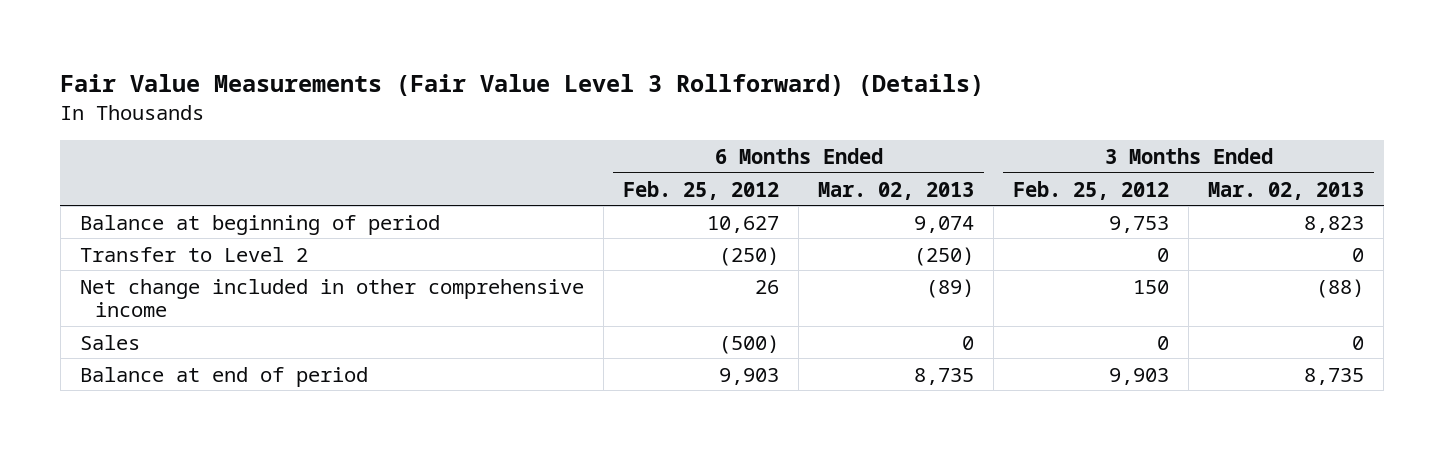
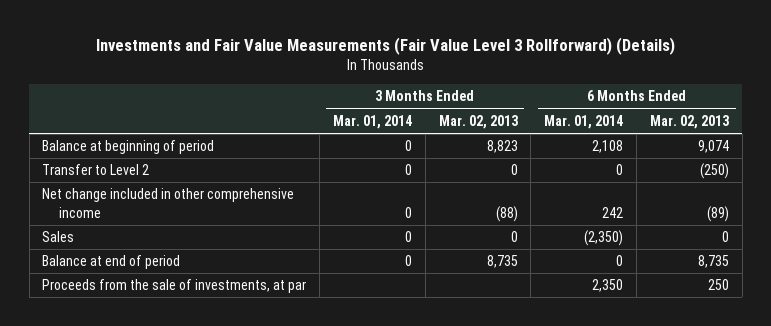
[60,74,985,97] Fair Value Measurements (Fair Value Level 3 Rollforward) (Details) -> [95,37,675,56] Investments and Fair Value Measurements (Fair Value Level 3 Rollforward) (Details)
[622,180,779,200] Feb. 25, 2012 -> none
[1013,180,1170,200] Feb. 25, 2012 -> none
none -> [333,114,413,129] Mar. 01, 2014
none -> [544,114,624,129] Mar. 01, 2014
none -> [42,279,307,294] Proceeds from the sale of investments, at par

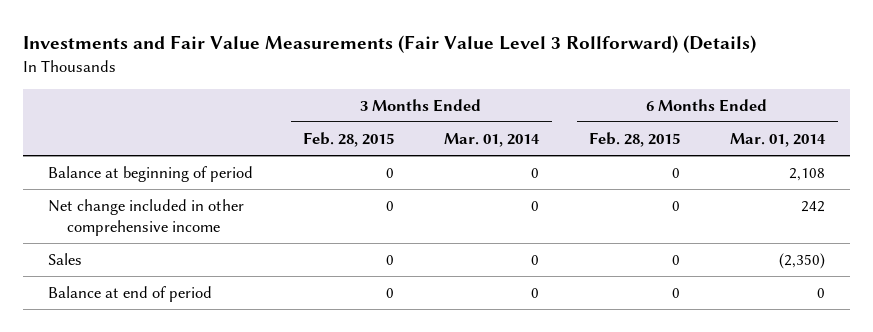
[438,114,518,129] Mar. 02, 2013 -> none
[649,114,729,129] Mar. 02, 2013 -> none
none -> [303,132,395,148] Feb. 28, 2015
none -> [589,132,681,148] Feb. 28, 2015
[42,164,150,176] Transfer to Level 2 -> none
[42,279,307,294] Proceeds from the sale of investments, at par -> none

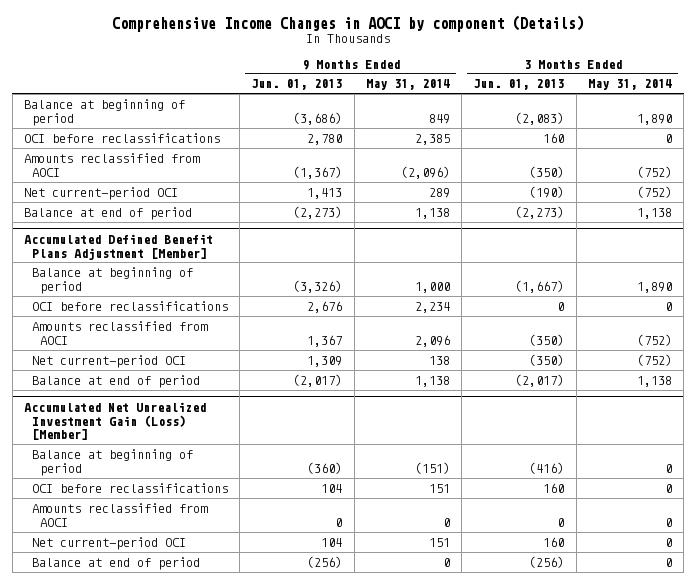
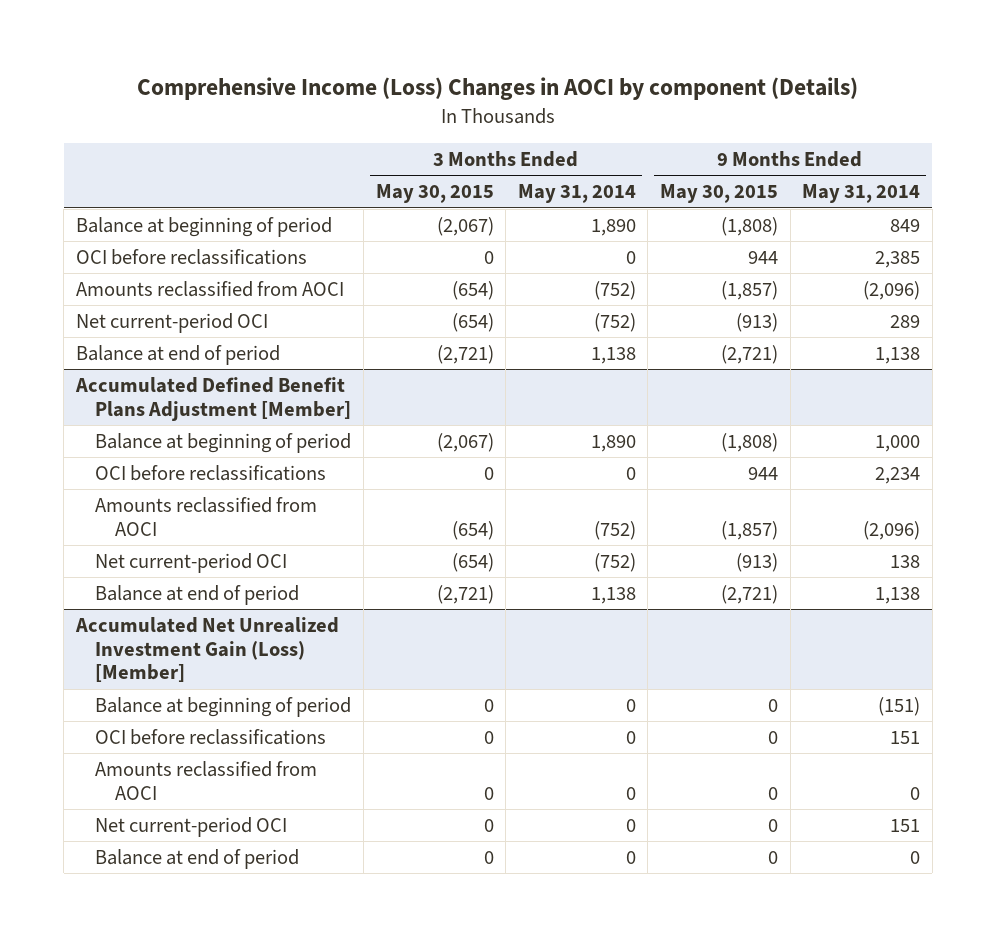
[111,14,584,32] Comprehensive Income Changes in AOCI by component (Details) -> [136,77,858,101] Comprehensive Income (Loss) Changes in AOCI by component (Details)
[251,79,343,91] Jun. 01, 2013 -> none
[473,79,565,91] Jun. 01, 2013 -> none
none -> [375,184,494,204] May 30, 2015
none -> [659,184,778,204] May 30, 2015
[414,334,450,347] 2,096 -> [863,520,921,540] (2,096)

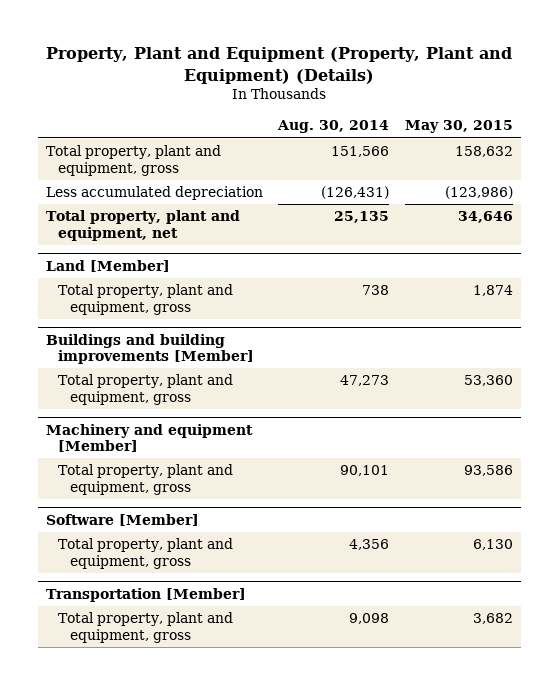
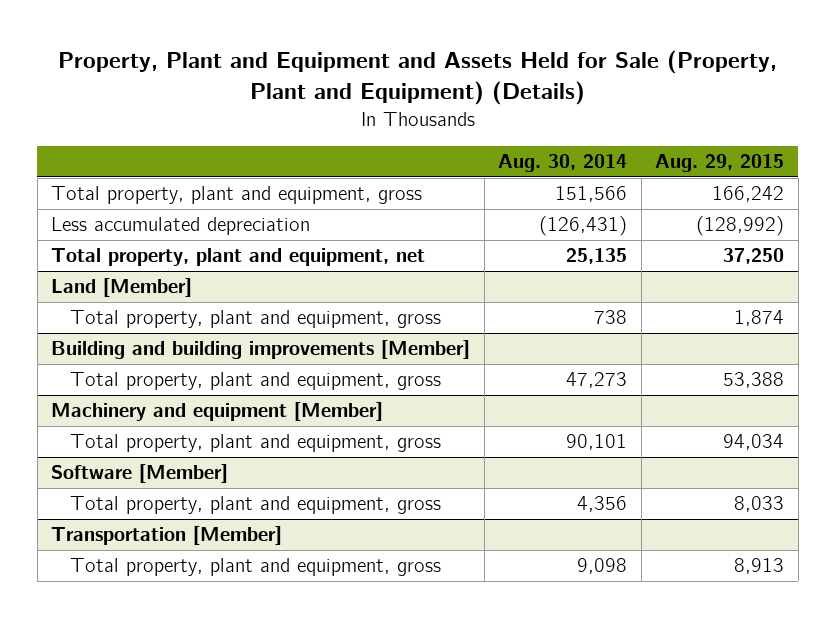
[46,47,513,84] Property, Plant and Equipment (Property, Plant and Equipment) (Details) -> [57,50,777,106] Property, Plant and Equipment and Assets Held for Sale (Property, Plant and Equipment) (Details)
[405,120,514,134] May 30, 2015 -> none
none -> [655,154,785,173] Aug. 29, 2015
[45,333,255,365] Buildings and building improvements [Member] -> [51,340,471,360] Building and building improvements [Member]

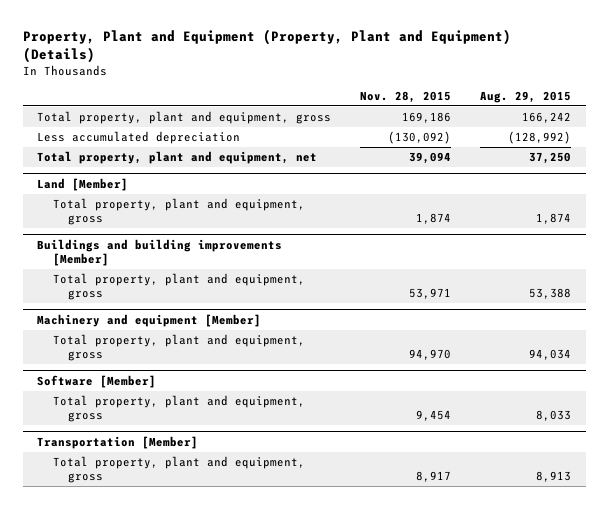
[57,50,777,106] Property, Plant and Equipment and Assets Held for Sale (Property, Plant and Equipment) (Details) -> [22,28,511,63] Property, Plant and Equipment (Property, Plant and Equipment) (Details)
[498,154,628,173] Aug. 30, 2014 -> none
none -> [360,90,452,103] Nov. 28, 2015
[51,340,471,360] Building and building improvements [Member] -> [37,238,283,266] Buildings and building improvements [Member]

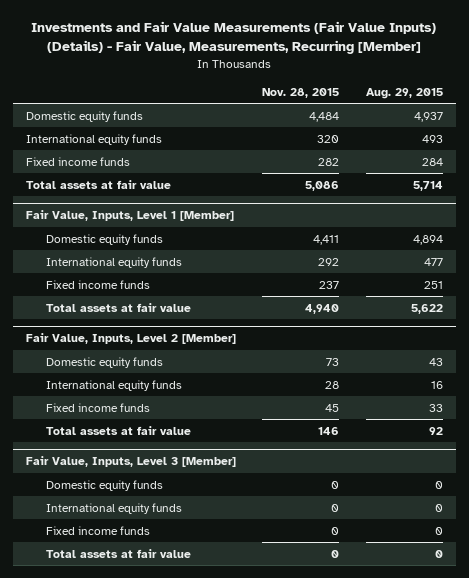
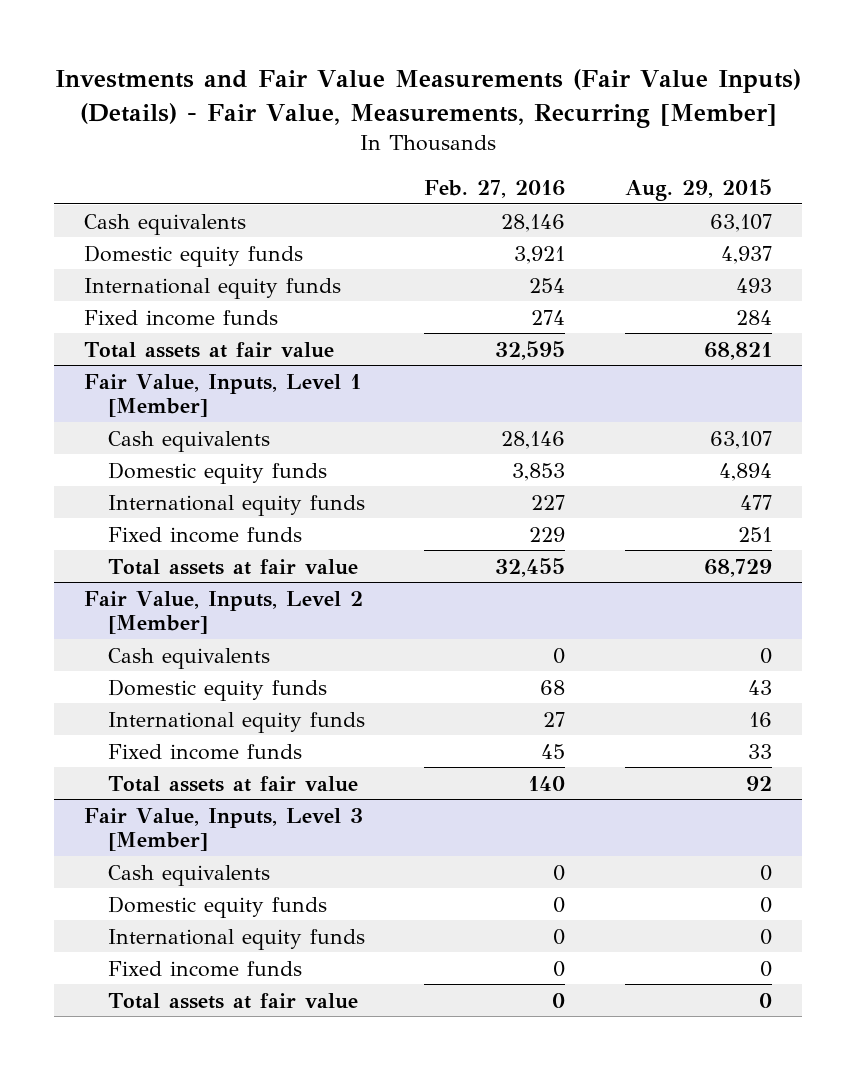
[262,87,340,98] Nov. 28, 2015 -> none
none -> [424,179,566,198] Feb. 27, 2016
none -> [83,213,246,235] Cash equivalents
[412,180,443,191] 5,714 -> [704,341,773,360] 68,821
none -> [107,430,270,452] Cash equivalents
[410,303,443,314] 5,622 -> [704,558,773,577] 68,729
none -> [107,647,270,669] Cash equivalents
none -> [107,864,270,886] Cash equivalents

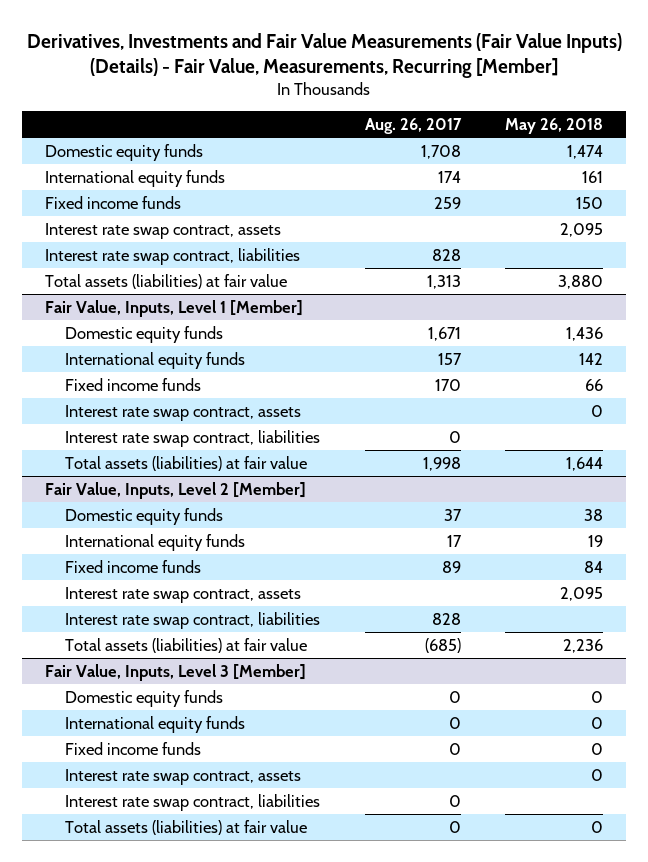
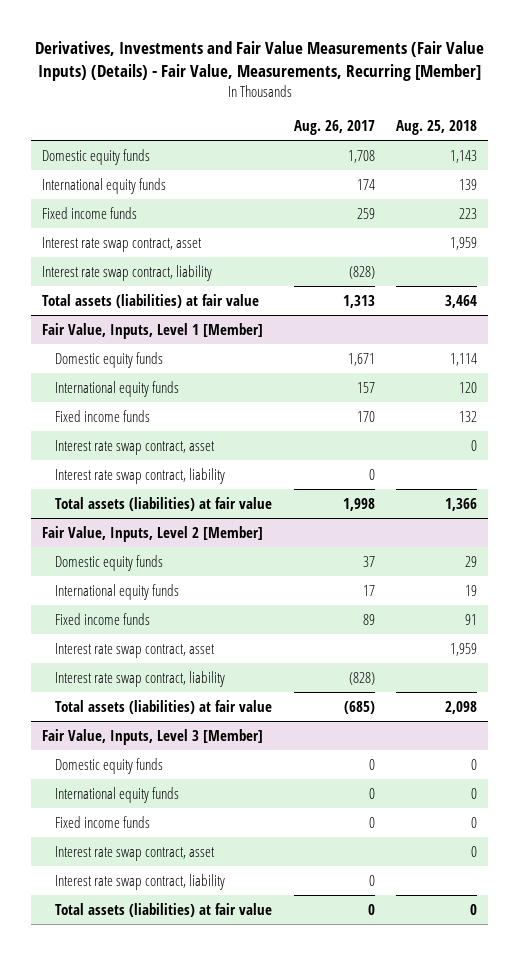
[505,118,604,135] May 26, 2018 -> none
none -> [396,120,478,136] Aug. 25, 2018
[44,222,281,239] Interest rate swap contract, assets -> [41,236,202,252] Interest rate swap contract, asset
[44,247,300,265] Interest rate swap contract, liabilities -> [41,264,212,281] Interest rate swap contract, liability
[431,248,461,261] 828 -> [348,265,375,279] (828)
[64,404,301,421] Interest rate swap contract, assets -> [55,439,216,455] Interest rate swap contract, asset
[64,429,320,447] Interest rate swap contract, liabilities -> [55,467,226,484] Interest rate swap contract, liability
[64,586,301,603] Interest rate swap contract, assets -> [55,642,216,658] Interest rate swap contract, asset
[64,611,320,629] Interest rate swap contract, liabilities -> [55,670,226,687] Interest rate swap contract, liability
[431,612,461,625] 828 -> [348,671,375,685] (828)
[64,768,301,785] Interest rate swap contract, assets -> [55,845,216,861] Interest rate swap contract, asset
[64,793,320,811] Interest rate swap contract, liabilities -> [55,873,226,890] Interest rate swap contract, liability

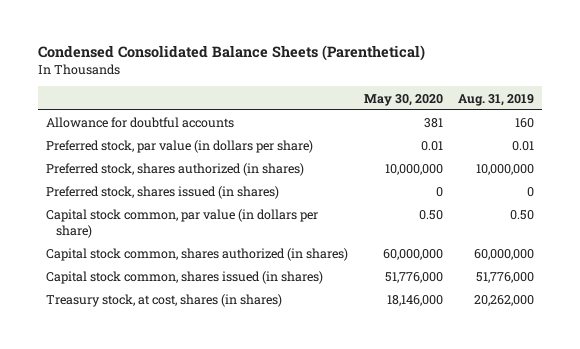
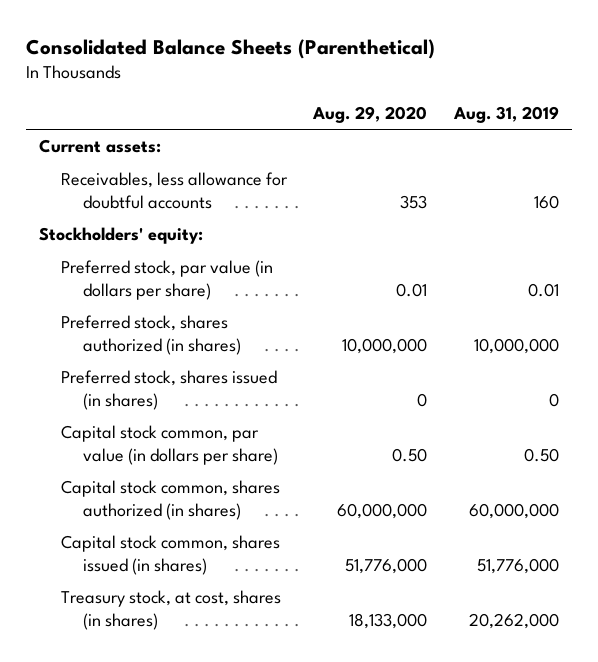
[37,45,425,62] Condensed Consolidated Balance Sheets (Parenthetical) -> [25,38,435,59] Consolidated Balance Sheets (Parenthetical)
[363,93,443,106] May 30, 2020 -> none
none -> [312,105,428,123] Aug. 29, 2020
none -> [38,139,161,154] Current assets:
[45,117,234,129] Allowance for doubtful accounts -> [60,172,288,209] Receivables, less allowance for doubtful accounts
none -> [38,227,203,245] Stockholders' equity:

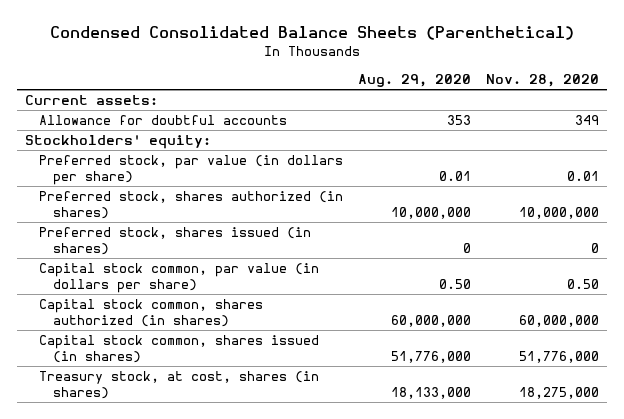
[25,38,435,59] Consolidated Balance Sheets (Parenthetical) -> [50,25,575,40] Condensed Consolidated Balance Sheets (Parenthetical)
[452,105,559,123] Aug. 31, 2019 -> none
none -> [486,74,600,88] Nov. 28, 2020
[60,172,288,209] Receivables, less allowance for doubtful accounts -> [39,115,288,126] Allowance for doubtful accounts

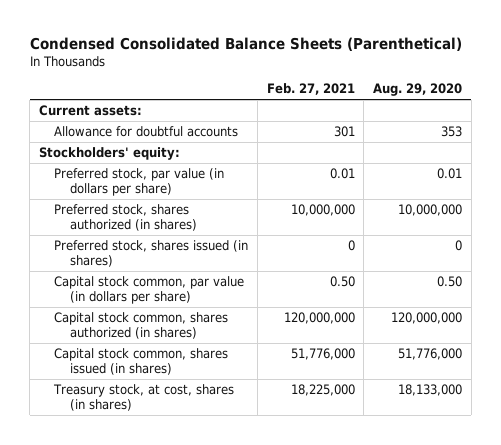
[486,74,600,88] Nov. 28, 2020 -> none
none -> [266,83,355,96] Feb. 27, 2021
[391,314,472,327] 60,000,000 -> [391,312,463,325] 120,000,000

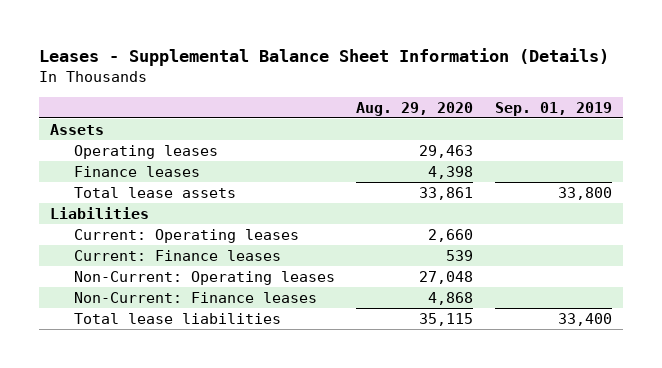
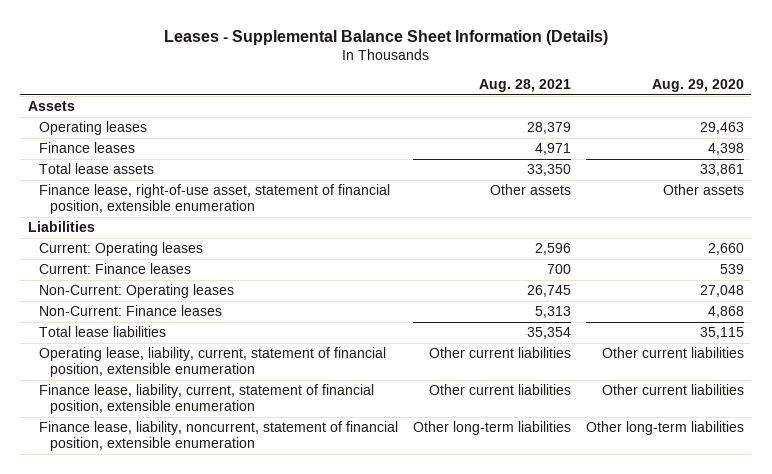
[494,101,612,116] Sep. 01, 2019 -> none
none -> [478,79,571,93] Aug. 28, 2021
none -> [38,184,390,215] Finance lease, right-of-use asset, statement of financial position, extensible enumeration
none -> [38,347,386,378] Operating lease, liability, current, statement of financial position, extensible enumeration
none -> [38,384,374,415] Finance lease, liability, current, statement of financial position, extensible enumeration
none -> [38,421,398,452] Finance lease, liability, noncurrent, statement of financial position, extensible enumeration

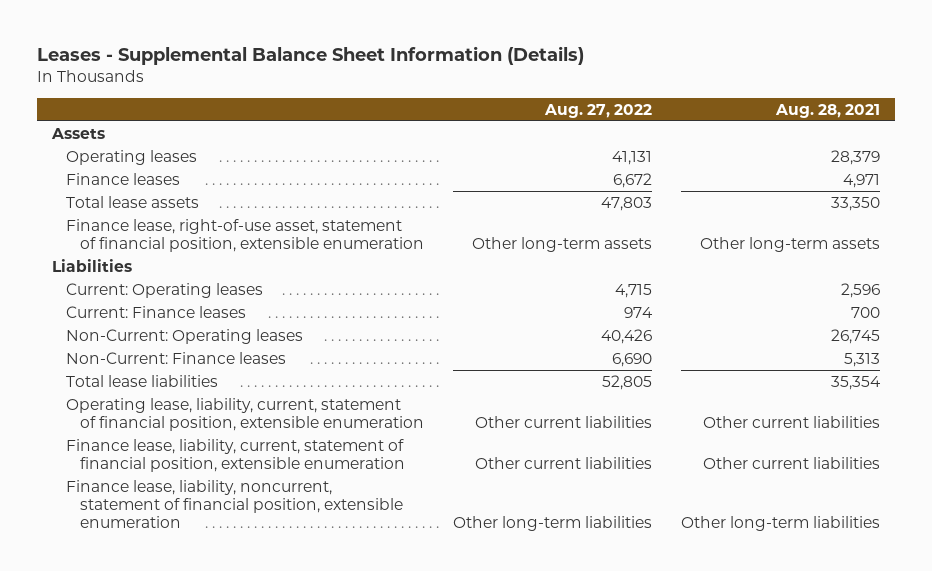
[651,79,744,93] Aug. 29, 2020 -> none
none -> [544,103,653,118] Aug. 27, 2022
[489,184,571,196] Other assets -> [700,236,881,252] Other long-term assets

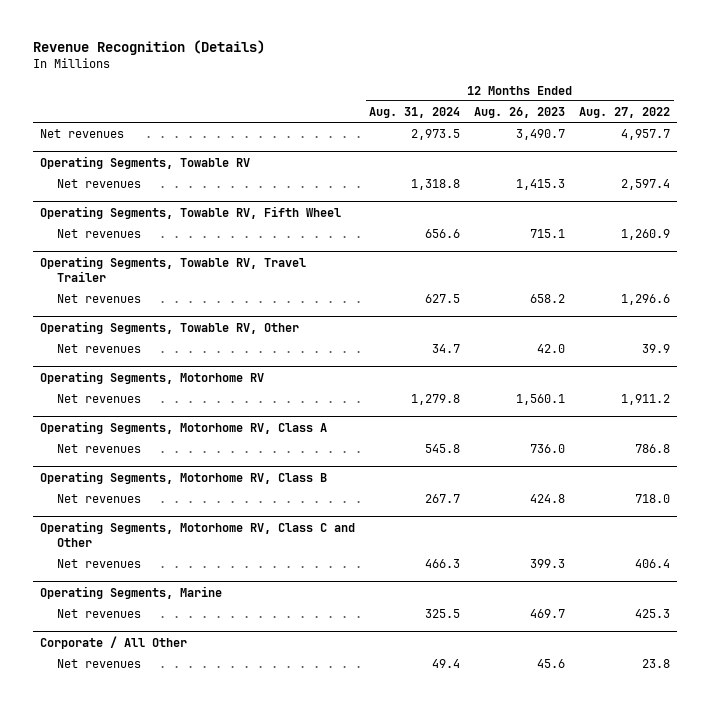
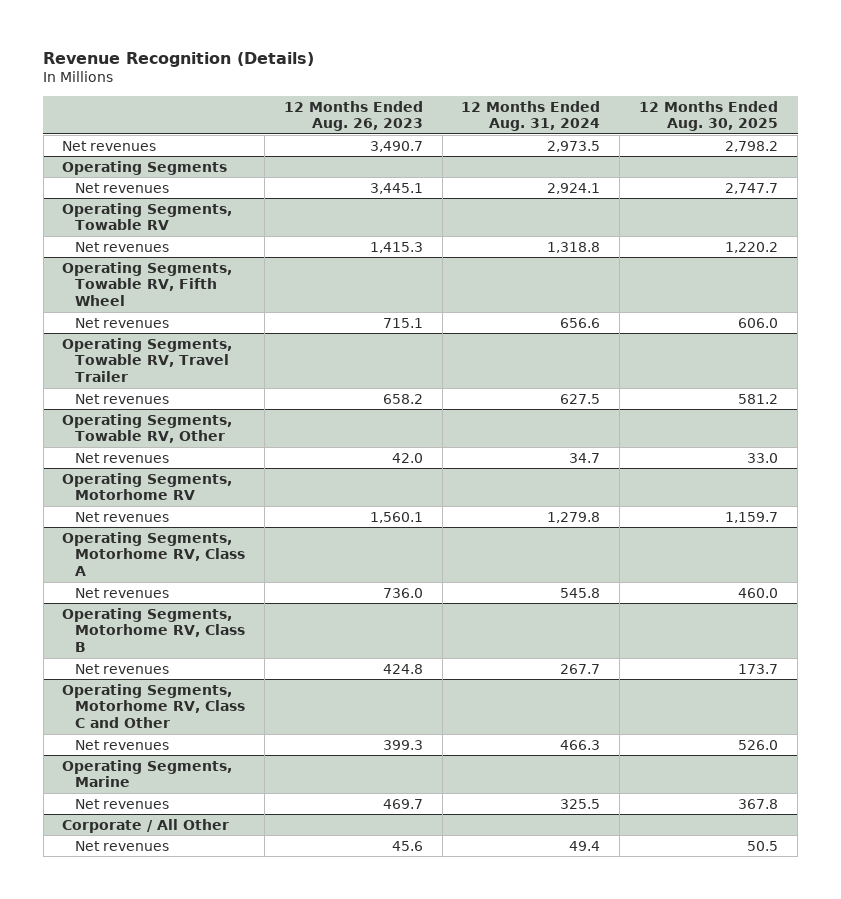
[579,106,671,118] Aug. 27, 2022 -> none
none -> [639,100,779,132] 12 Months Ended Aug. 30, 2025
none -> [62,160,228,175] Operating Segments
none -> [74,182,169,193] Net revenues

